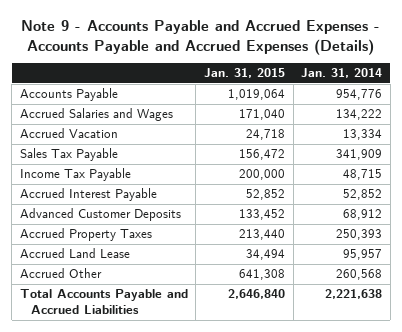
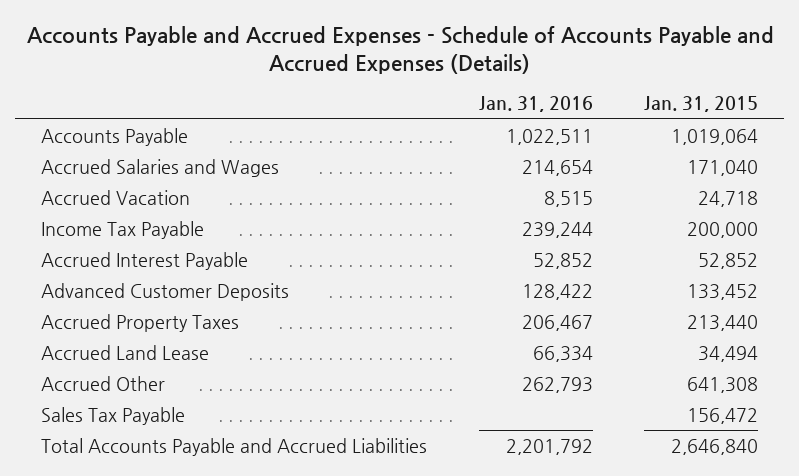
[20,20,380,55] Note 9 - Accounts Payable and Accrued Expenses - Accounts Payable and Accrued Expenses (Details) -> [26,26,774,74] Accounts Payable and Accrued Expenses - Schedule of Accounts Payable and Accrued Expenses (Details)
[301,68,383,79] Jan. 31, 2014 -> none
none -> [478,96,593,113] Jan. 31, 2016
[19,148,118,162] Sales Tax Payable -> [40,406,185,425] Sales Tax Payable

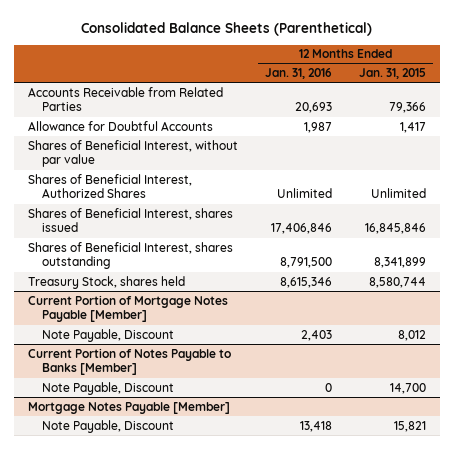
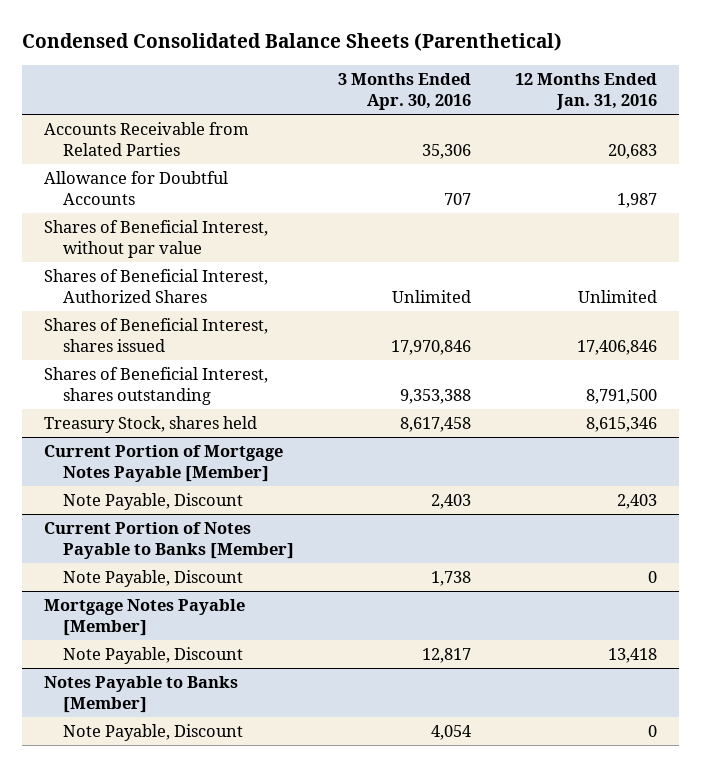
[80,21,372,36] Consolidated Balance Sheets (Parenthetical) -> [22,32,563,51] Condensed Consolidated Balance Sheets (Parenthetical)
[359,68,427,80] Jan. 31, 2015 -> none
none -> [338,72,472,111] 3 Months Ended Apr. 30, 2016
[294,102,332,114] 20,693 -> [607,144,657,160] 20,683
none -> [43,676,238,714] Notes Payable to Banks [Member]
none -> [63,724,244,742] Note Payable, Discount

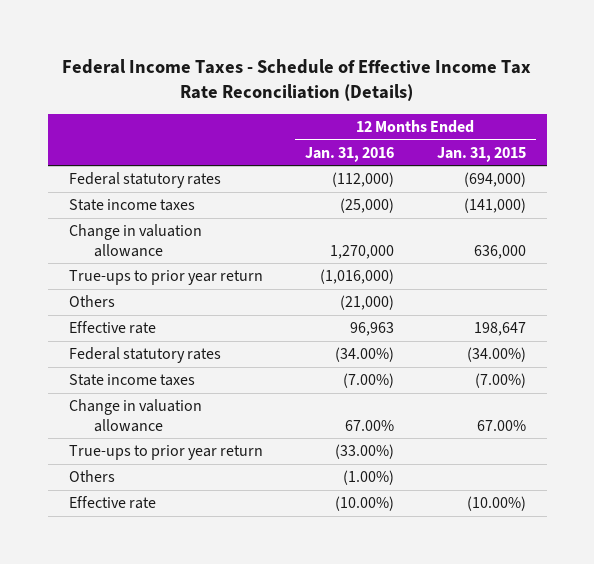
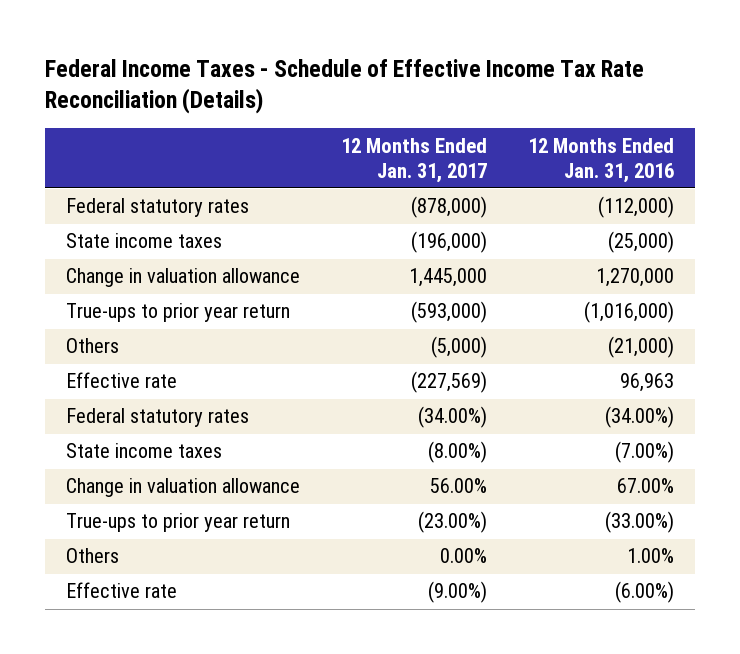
[436,146,526,162] Jan. 31, 2015 -> none
none -> [340,137,487,183] 12 Months Ended Jan. 31, 2017
[343,470,395,486] (1.00%) -> [627,548,675,564] 1.00%
[335,496,395,512] (10.00%) -> [615,581,675,604] (6.00%)

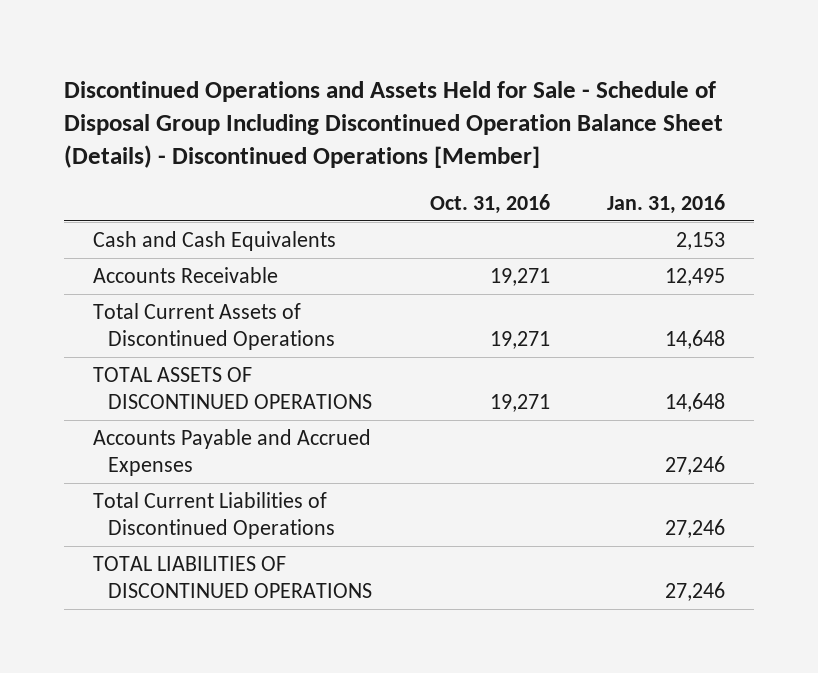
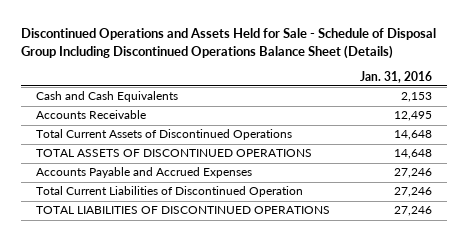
[64,80,724,168] Discontinued Operations and Assets Held for Sale - Schedule of Disposal Group Including Discontinued Operation Balance Sheet (Details) - Discontinued Operations [Member] -> [20,28,436,59] Discontinued Operations and Assets Held for Sale - Schedule of Disposal Group Including Discontinued Operations Balance Sheet (Details)
[429,194,550,215] Oct. 31, 2016 -> none
[93,491,336,539] Total Current Liabilities of Discontinued Operations -> [35,186,303,198] Total Current Liabilities of Discontinued Operation

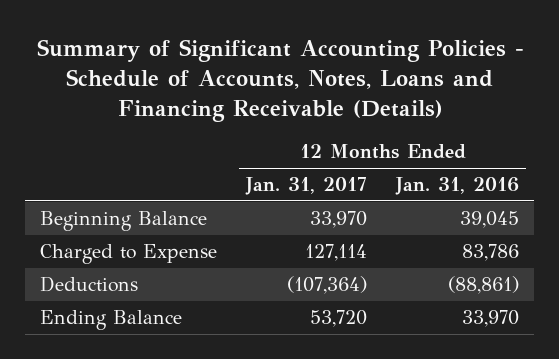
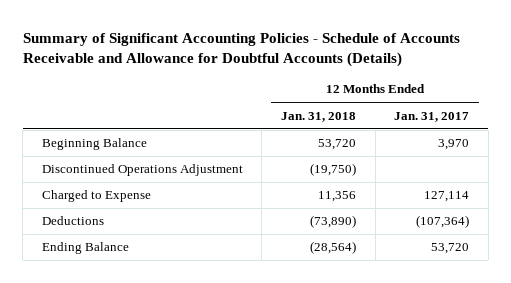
[36,38,524,122] Summary of Significant Accounting Policies - Schedule of Accounts, Notes, Loans and Financing Receivable (Details) -> [22,32,460,67] Summary of Significant Accounting Policies - Schedule of Accounts Receivable and Allowance for Doubtful Accounts (Details)
[395,177,520,196] Jan. 31, 2016 -> none
none -> [281,111,357,122] Jan. 31, 2018
[310,211,368,229] 33,970 -> [438,139,470,151] 3,970
none -> [41,164,243,177] Discontinued Operations Adjustment

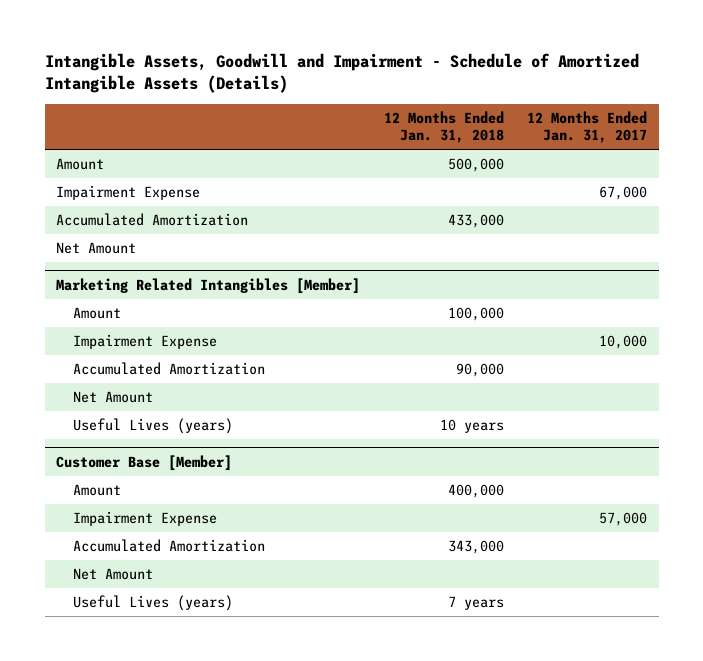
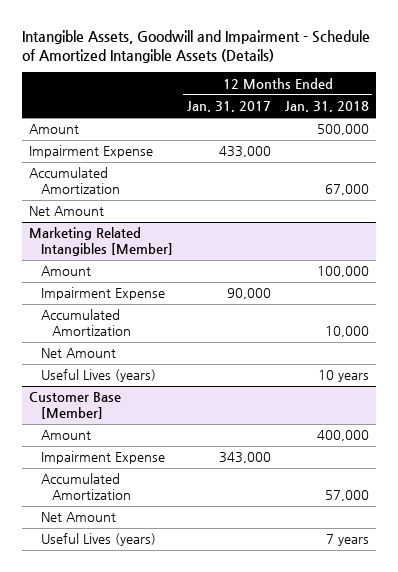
[598,186,647,201] 67,000 -> [218,146,271,158] 433,000
[447,214,504,229] 433,000 -> [324,184,369,196] 67,000
[598,335,647,350] 10,000 -> [226,288,271,300] 90,000
[455,363,504,378] 90,000 -> [324,326,369,338] 10,000
[598,512,647,527] 57,000 -> [218,452,271,464] 343,000
[447,540,504,555] 343,000 -> [324,490,369,502] 57,000

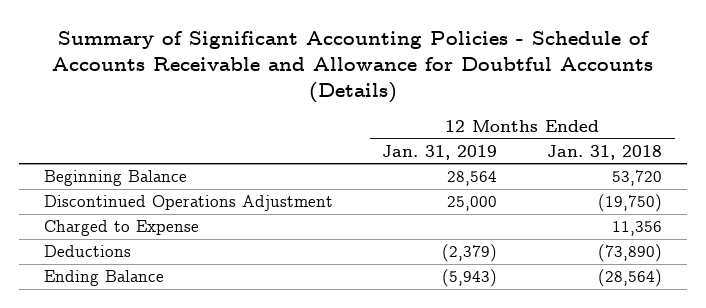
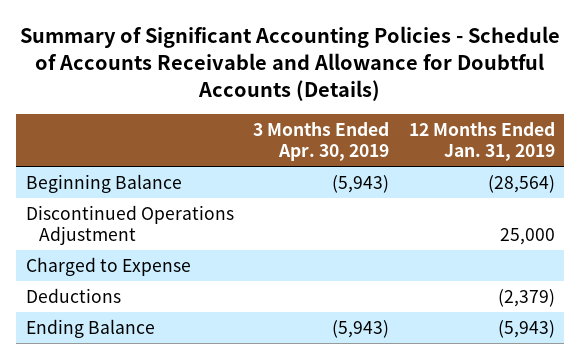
[547,144,663,160] Jan. 31, 2018 -> none
none -> [253,122,390,161] 3 Months Ended Apr. 30, 2019
[447,171,498,187] 28,564 -> [487,174,555,193] (28,564)

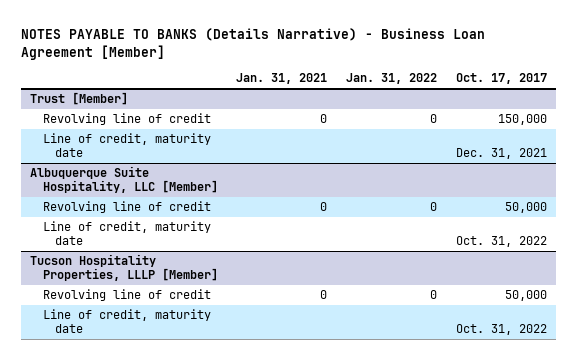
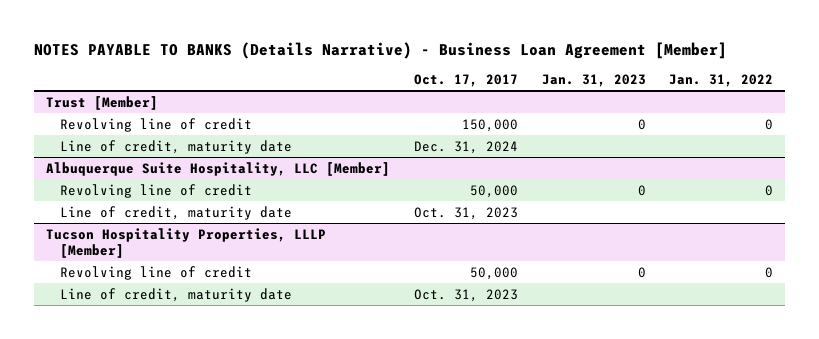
[236,73,328,85] Jan. 31, 2021 -> none
none -> [541,73,646,87] Jan. 31, 2023
[455,147,547,159] Dec. 31, 2021 -> [413,140,518,154] Dec. 31, 2024
[455,235,547,247] Oct. 31, 2022 -> [413,206,518,220] Oct. 31, 2023
[455,323,547,335] Oct. 31, 2022 -> [413,288,518,302] Oct. 31, 2023

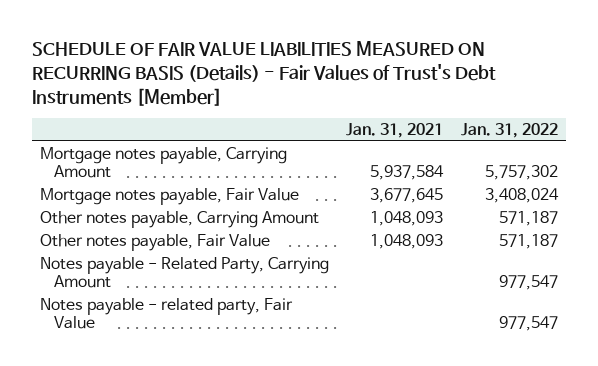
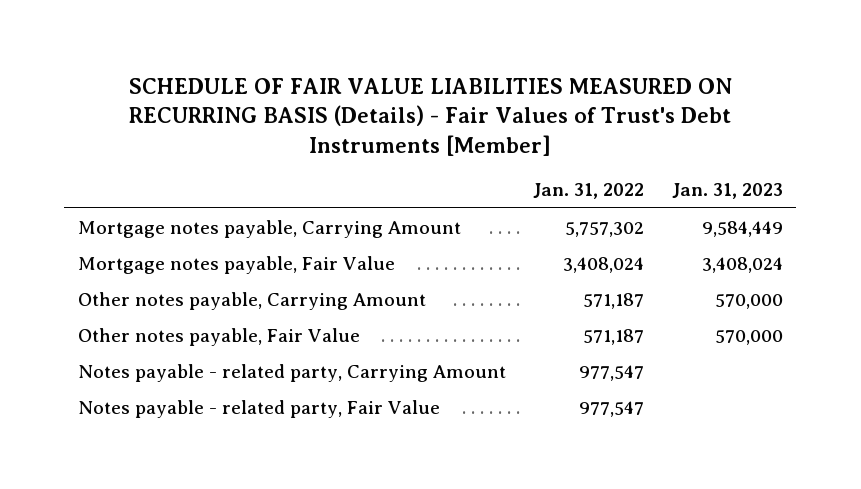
[346,122,444,138] Jan. 31, 2021 -> none
none -> [671,183,783,200] Jan. 31, 2023
[40,256,330,288] Notes payable - Related Party, Carrying Amount -> [77,363,506,382] Notes payable - related party, Carrying Amount

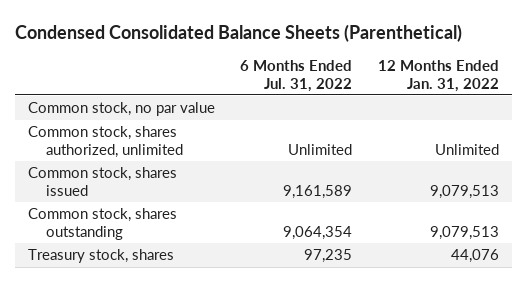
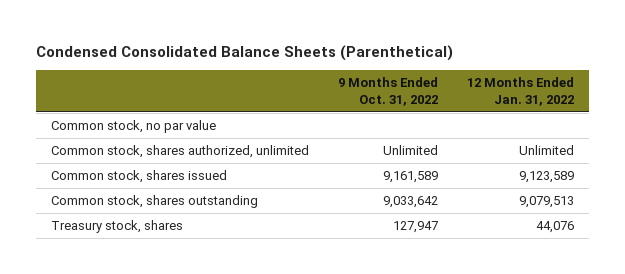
[240,59,353,92] 6 Months Ended Jul. 31, 2022 -> none
none -> [338,76,439,106] 9 Months Ended Oct. 31, 2022
[429,184,499,199] 9,079,513 -> [519,171,575,184] 9,123,589

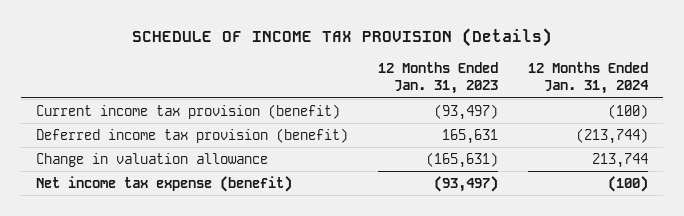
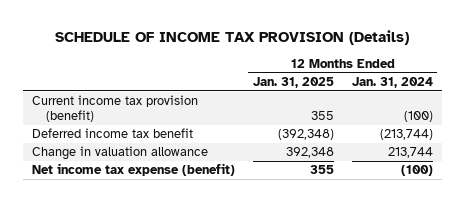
[378,61,499,95] 12 Months Ended Jan. 31, 2023 -> none
none -> [252,77,334,89] Jan. 31, 2025
[36,127,349,143] Deferred income tax provision (benefit) -> [31,128,193,139] Deferred income tax benefit

